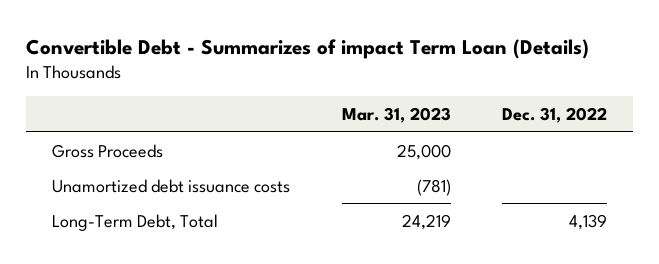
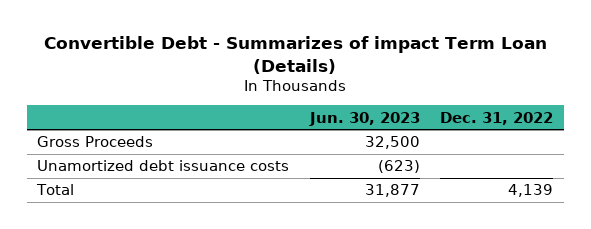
[341,107,451,124] Mar. 31, 2023 -> none
none -> [308,111,420,126] Jun. 30, 2023
[51,213,218,231] Long-Term Debt, Total -> [36,184,75,196] Total

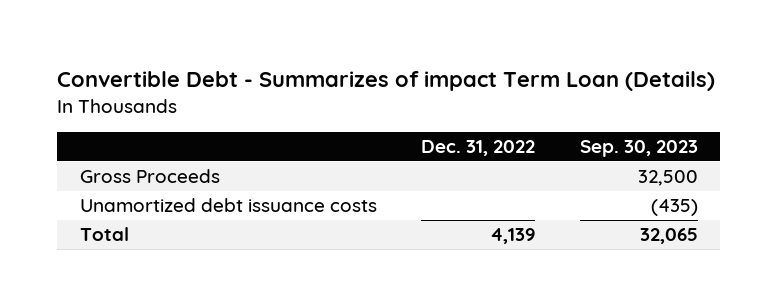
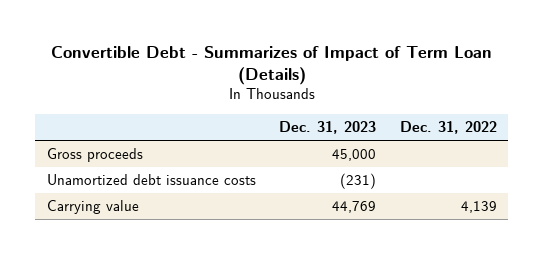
[57,70,716,91] Convertible Debt - Summarizes of impact Term Loan (Details) -> [50,45,492,85] Convertible Debt - Summarizes of Impact of Term Loan (Details)
[580,140,699,158] Sep. 30, 2023 -> none
none -> [279,121,377,135] Dec. 31, 2023
[79,169,220,184] Gross Proceeds -> [46,148,143,163] Gross proceeds
[79,227,129,242] Total -> [46,200,139,215] Carrying value

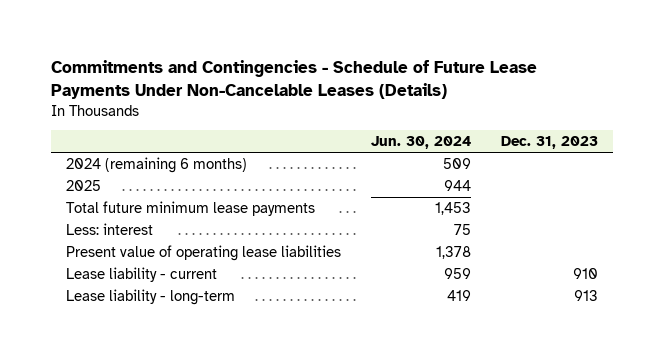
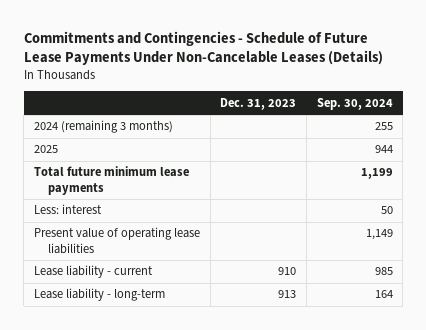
[370,136,471,150] Jun. 30, 2024 -> none
none -> [316,97,393,110] Sep. 30, 2024
[65,156,247,173] 2024 (remaining 6 months) -> [33,120,173,134] 2024 (remaining 3 months)

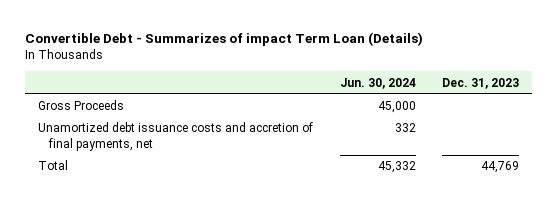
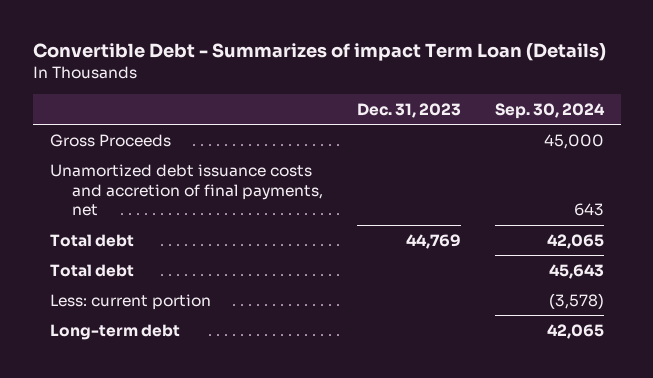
[339,77,416,89] Jun. 30, 2024 -> none
none -> [494,102,605,119] Sep. 30, 2024
[38,160,69,171] Total -> [49,233,134,247] Total debt
none -> [49,263,134,277] Total debt
none -> [49,293,211,310] Less: current portion
none -> [49,323,180,340] Long-term debt

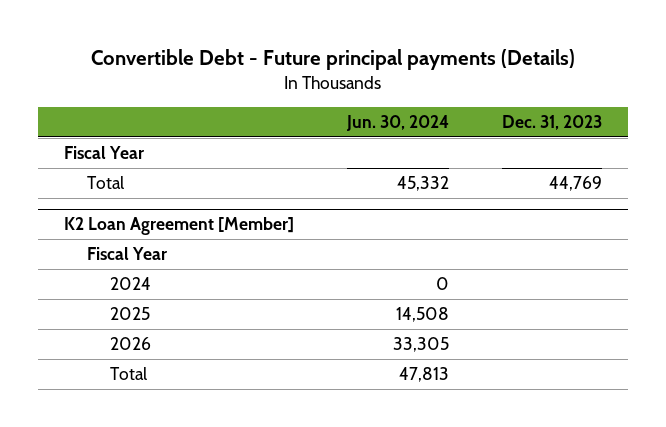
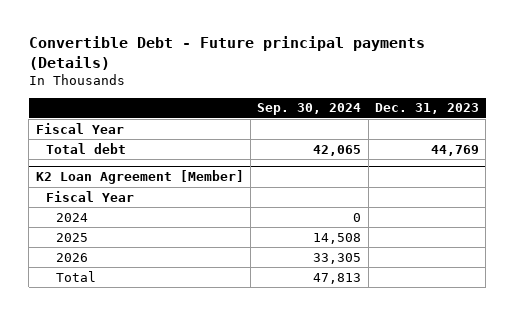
[345,114,449,131] Jun. 30, 2024 -> none
none -> [257,103,362,116] Sep. 30, 2024
[86,176,124,190] Total -> [45,142,126,154] Total debt

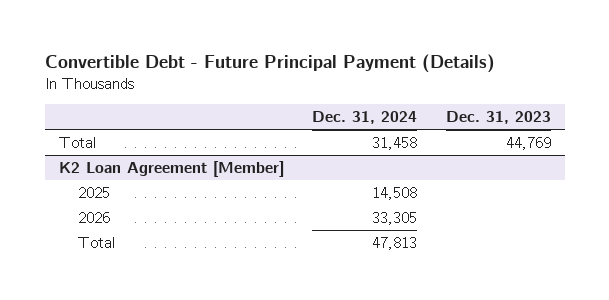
[28,36,425,70] Convertible Debt - Future principal payments (Details) -> [44,54,495,74] Convertible Debt - Future Principal Payment (Details)
[257,103,362,116] Sep. 30, 2024 -> none
none -> [312,111,418,125] Dec. 31, 2024
[35,122,124,134] Fiscal Year -> none
[45,142,126,154] Total debt -> [58,136,97,148] Total
[45,190,134,202] Fiscal Year -> none
[56,212,89,222] 2024 -> none

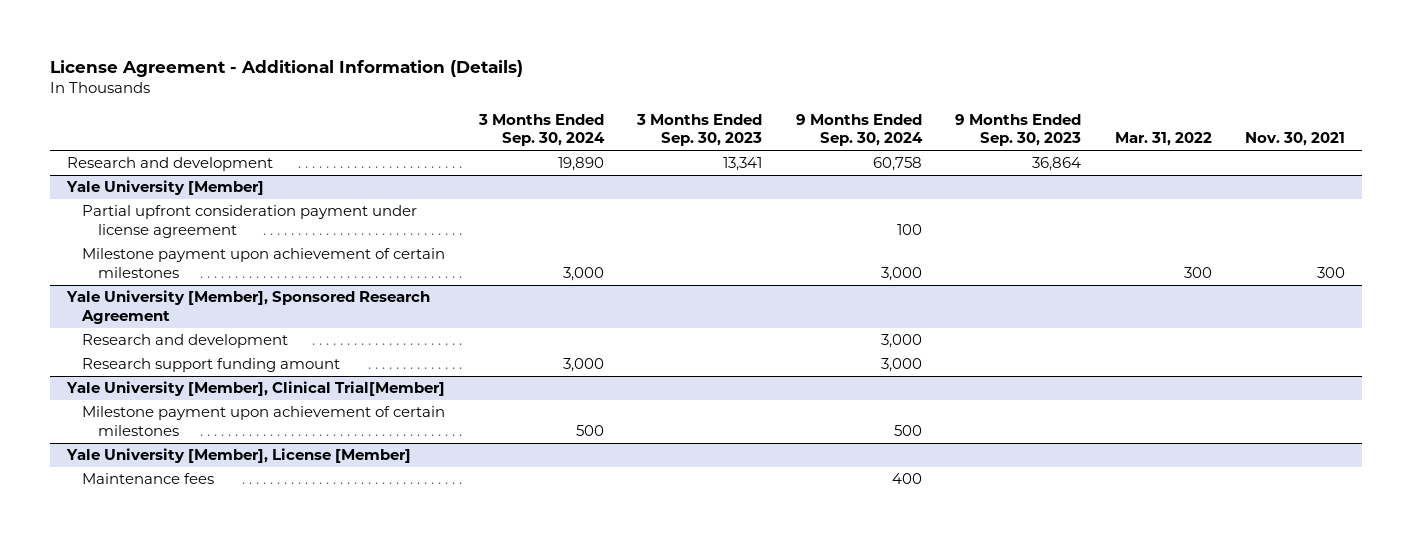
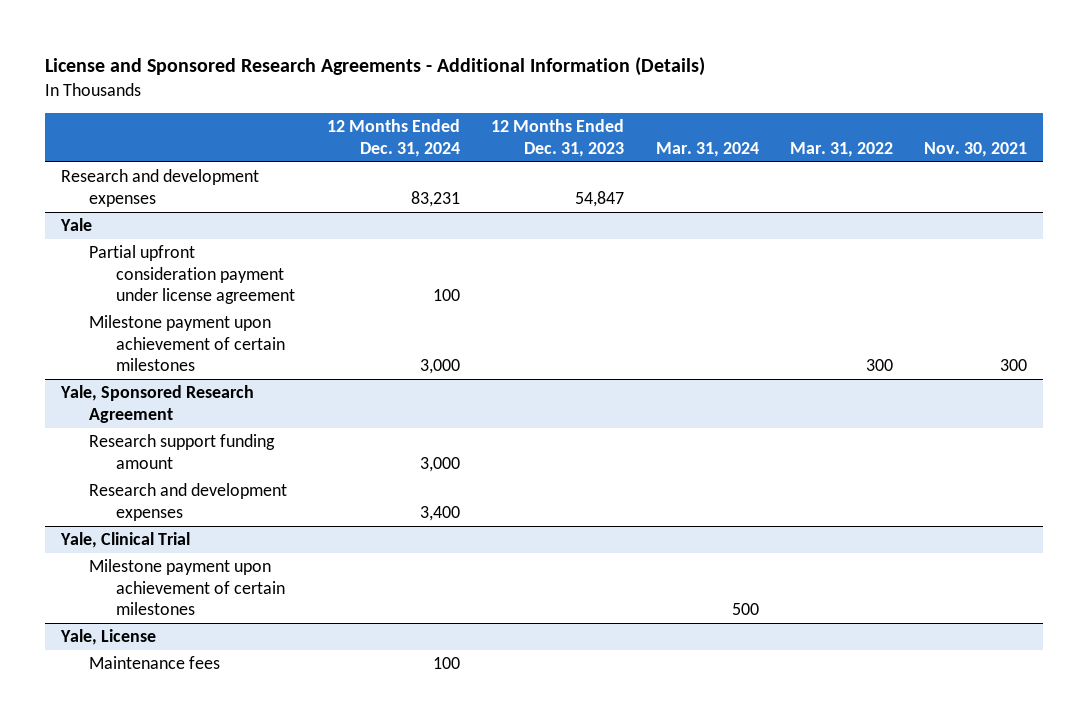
[49,59,523,77] License Agreement - Additional Information (Details) -> [44,57,705,77] License and Sponsored Research Agreements - Additional Information (Details)
[477,113,605,147] 3 Months Ended Sep. 30, 2024 -> none
[636,113,763,147] 3 Months Ended Sep. 30, 2023 -> none
[795,113,923,147] 9 Months Ended Sep. 30, 2024 -> none
[955,113,1082,147] 9 Months Ended Sep. 30, 2023 -> none
none -> [326,119,460,158] 12 Months Ended Dec. 31, 2024
none -> [491,119,625,158] 12 Months Ended Dec. 31, 2023
none -> [655,142,759,158] Mar. 31, 2024
[66,157,273,172] Research and development -> [60,169,259,207] Research and development expenses
[65,180,264,196] Yale University [Member] -> [59,218,92,232] Yale
[82,334,289,349] Research and development -> none
[65,290,430,324] Yale University [Member], Sponsored Research Agreement -> [59,385,254,423] Yale, Sponsored Research Agreement
none -> [88,483,287,521] Research and development expenses
[65,381,445,397] Yale University [Member], Clinical Trial[Member] -> [59,532,190,549] Yale, Clinical Trial
[65,448,411,464] Yale University [Member], License [Member] -> [59,629,156,646] Yale, License

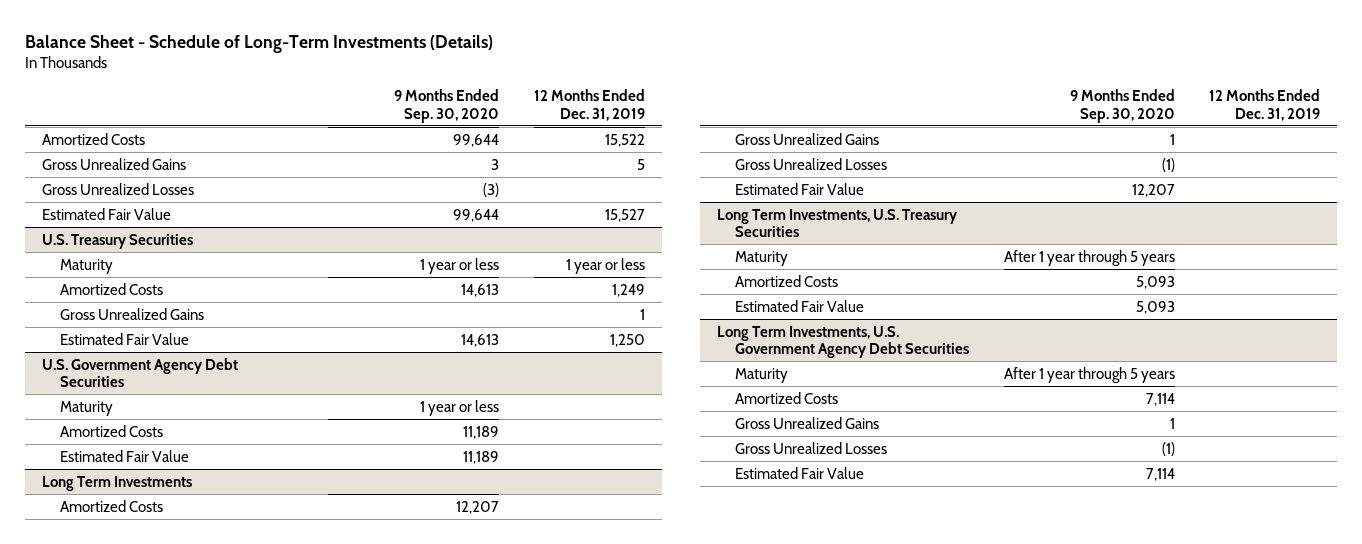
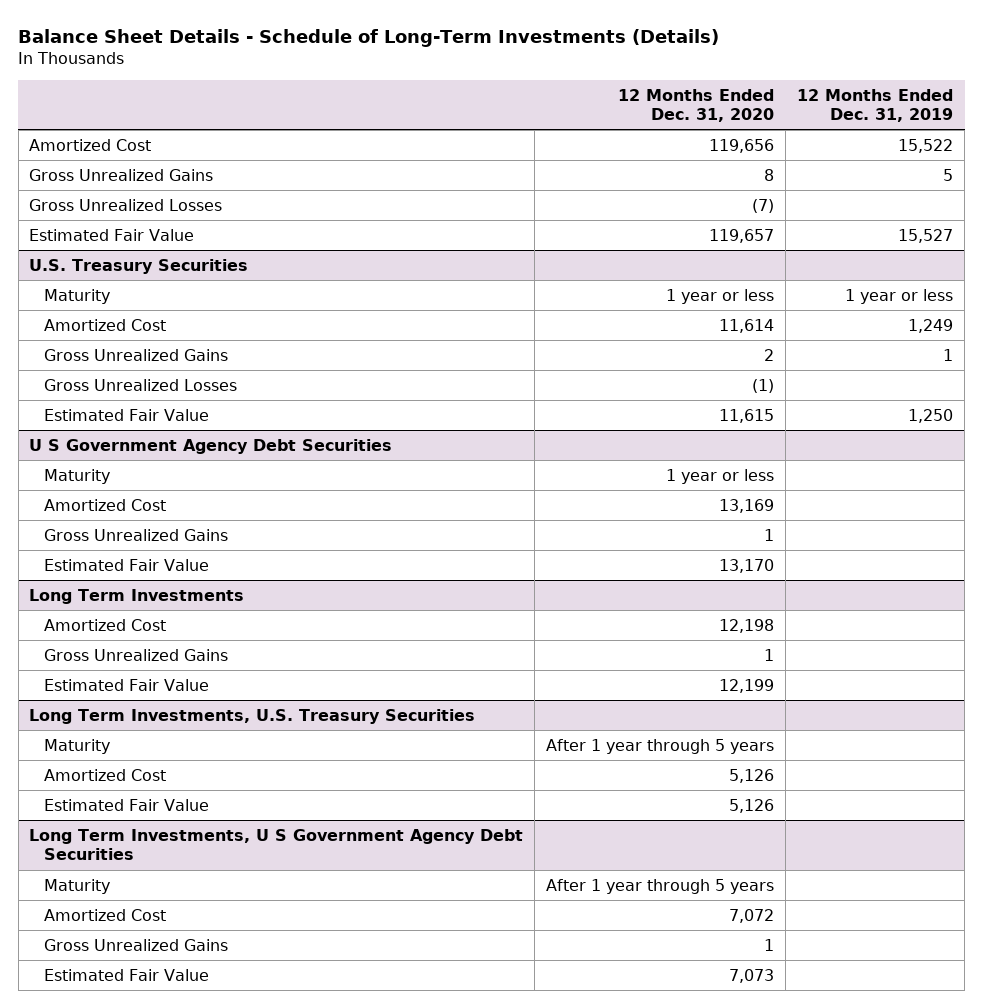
[24,34,493,53] Balance Sheet - Schedule of Long-Term Investments (Details) -> [18,28,720,47] Balance Sheet Details - Schedule of Long-Term Investments (Details)
[394,89,500,123] 9 Months Ended Sep. 30, 2020 -> none
none -> [618,88,775,122] 12 Months Ended Dec. 31, 2020
[41,132,145,145] Amortized Costs -> [29,138,152,151] Amortized Cost
[59,282,163,295] Amortized Costs -> [43,318,166,331] Amortized Cost
none -> [43,378,237,391] Gross Unrealized Losses
[41,357,238,388] U.S. Government Agency Debt Securities -> [29,438,393,454] U S Government Agency Debt Securities
[59,424,163,437] Amortized Costs -> [43,498,166,511] Amortized Cost
none -> [43,528,228,541] Gross Unrealized Gains
[59,499,163,512] Amortized Costs -> [43,618,166,631] Amortized Cost
[735,157,888,170] Gross Unrealized Losses -> none
[735,274,839,287] Amortized Costs -> [43,768,166,781] Amortized Cost
[717,325,970,359] Long Term Investments, U.S. Government Agency Debt Securities -> [29,828,524,861] Long Term Investments, U S Government Agency Debt Securities
[735,391,839,404] Amortized Costs -> [43,908,166,921] Amortized Cost
[735,441,888,454] Gross Unrealized Losses -> none

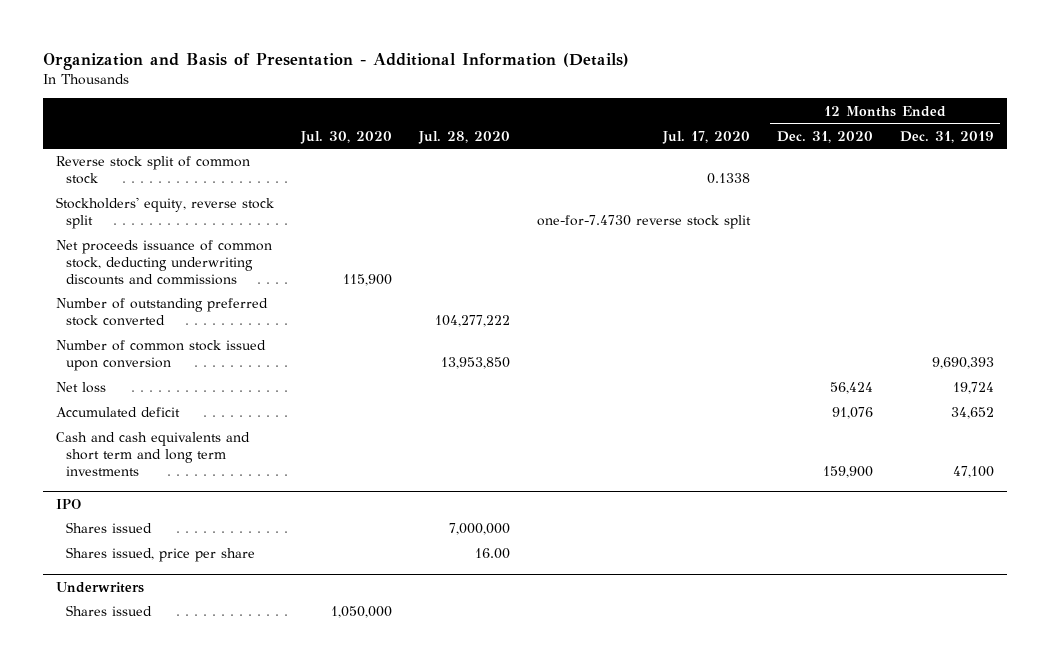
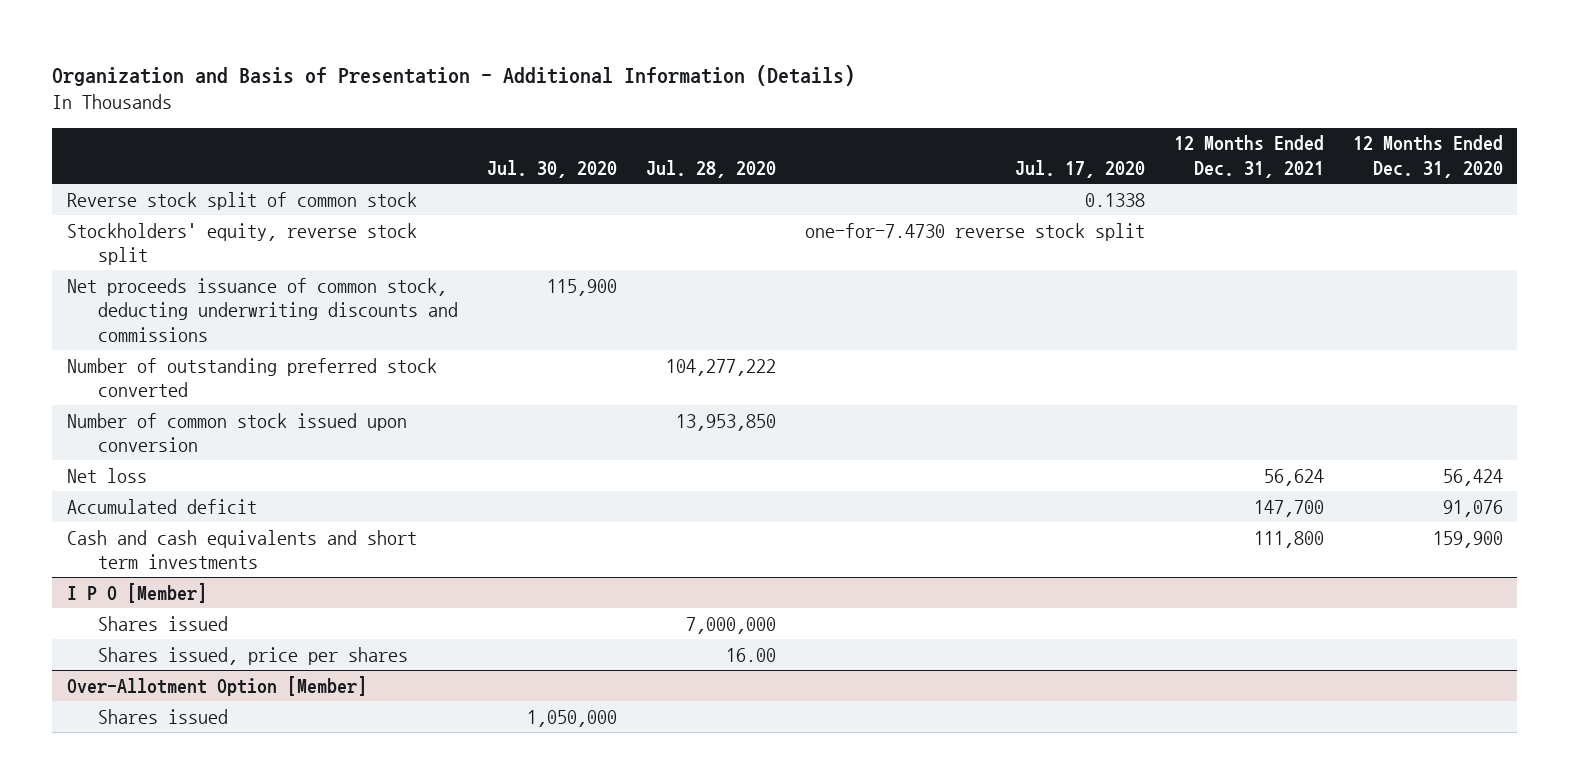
[899,130,994,143] Dec. 31, 2019 -> none
none -> [1173,135,1324,178] 12 Months Ended Dec. 31, 2021
[56,432,251,476] Cash and cash equivalents and short term and long term investments -> [66,529,417,570] Cash and cash equivalents and short term investments
[56,498,82,509] IPO -> [66,582,207,603] I P O [Member]
[66,547,256,563] Shares issued, price per share -> [97,646,408,665] Shares issued, price per shares
[56,581,145,593] Underwriters -> [66,675,367,696] Over-Allotment Option [Member]

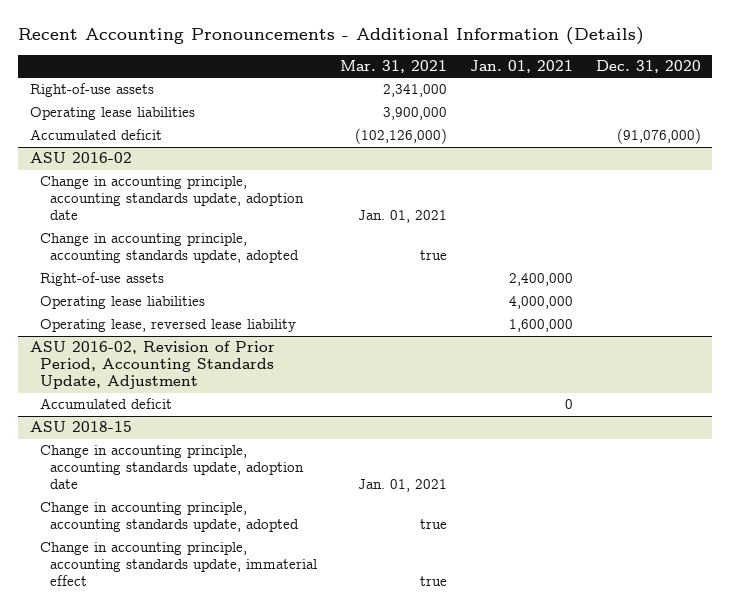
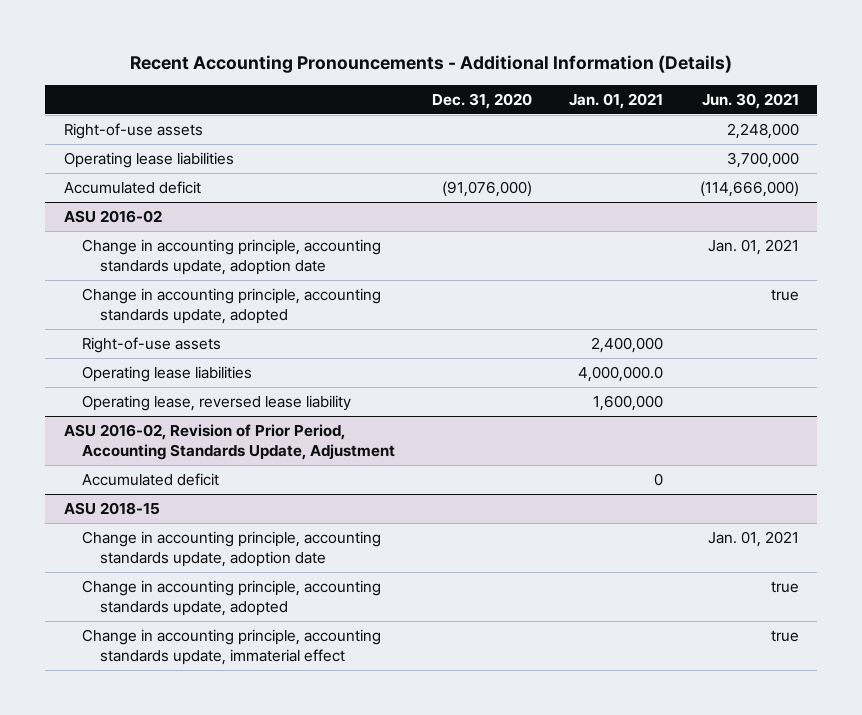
[339,59,447,73] Mar. 31, 2021 -> none
none -> [701,92,799,109] Jun. 30, 2021
[508,296,573,310] 4,000,000 -> [577,366,663,383] 4,000,000.0

